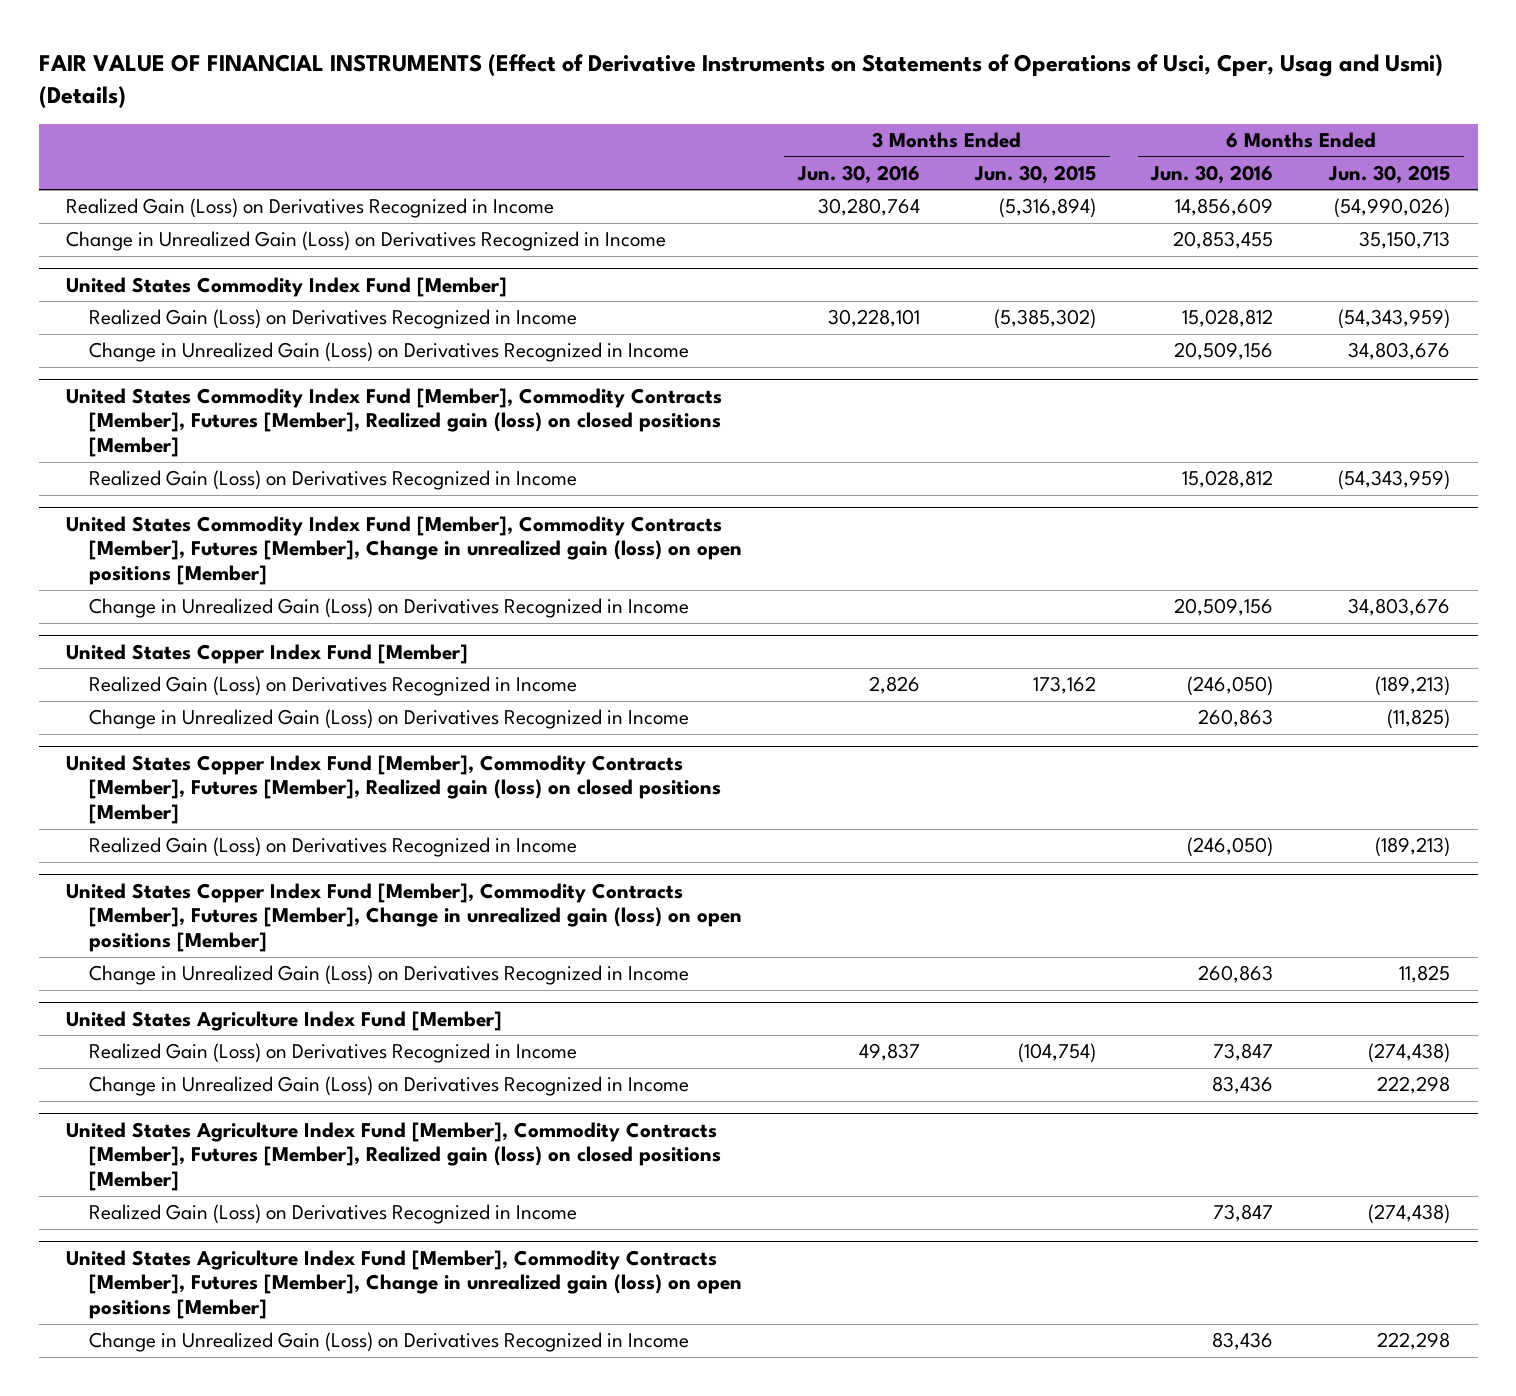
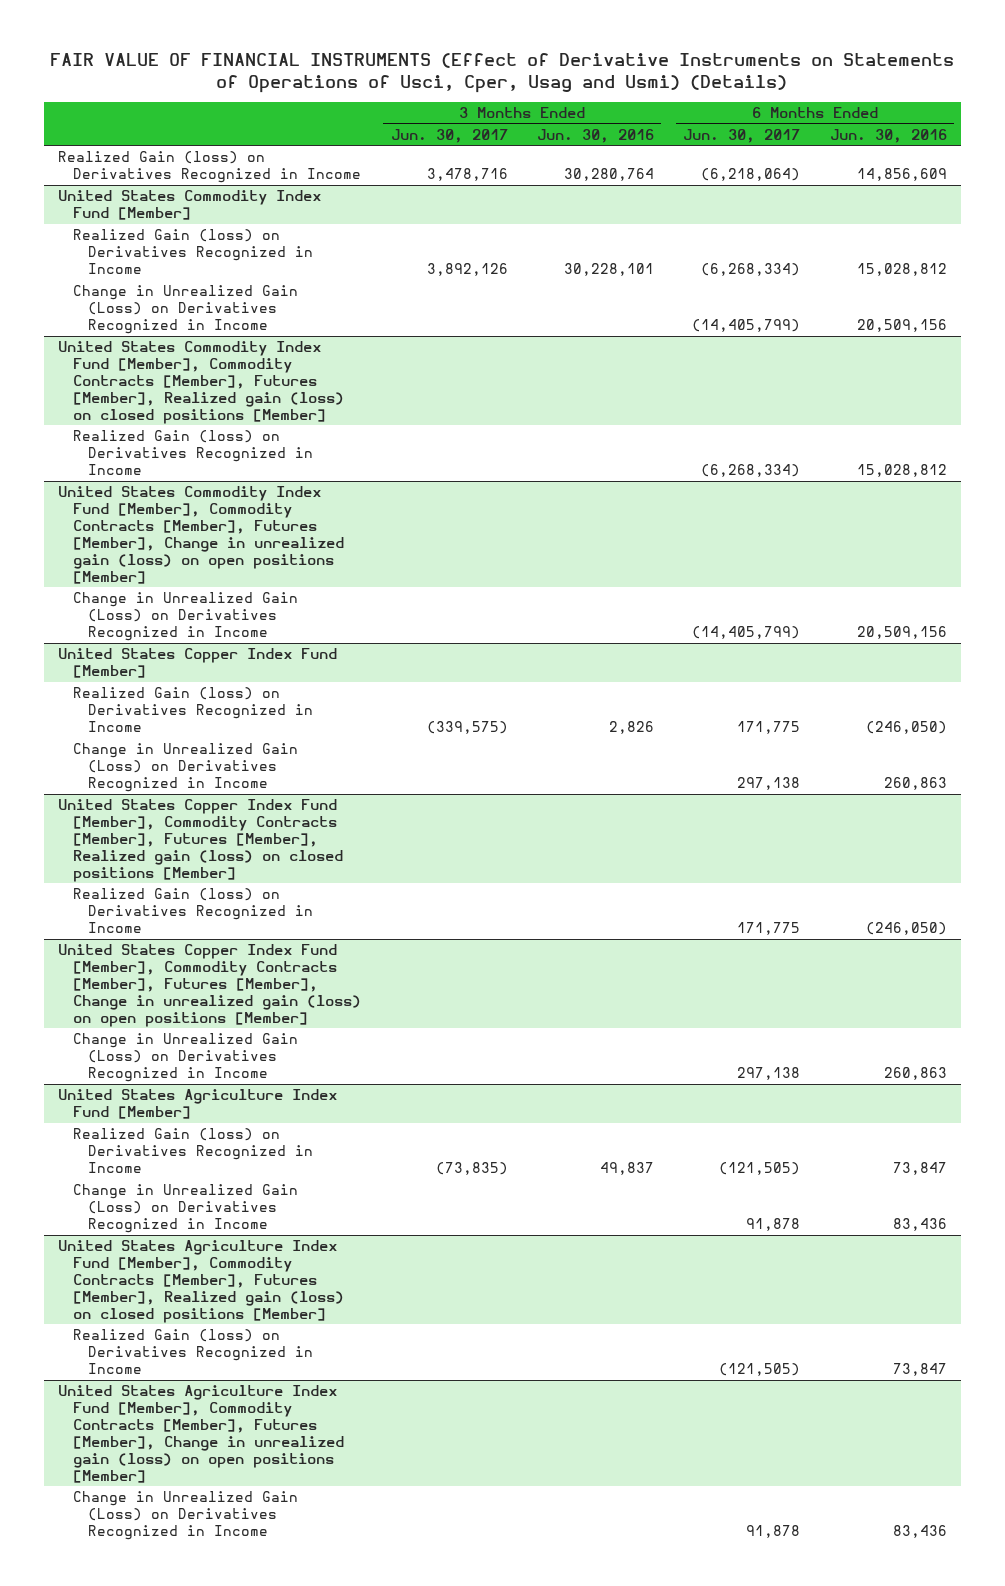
[973,164,1096,184] Jun. 30, 2015 -> none
[1327,164,1450,184] Jun. 30, 2015 -> none
none -> [390,128,508,143] Jun. 30, 2017
none -> [683,128,801,143] Jun. 30, 2017
[66,231,667,252] Change in Unrealized Gain (Loss) on Derivatives Recognized in Income -> none
[66,198,555,219] Realized Gain (Loss) on Derivatives Recognized in Income -> [58,151,362,184] Realized Gain (loss) on Derivatives Recognized in Income
[89,309,578,330] Realized Gain (Loss) on Derivatives Recognized in Income -> [73,229,314,275] Realized Gain (loss) on Derivatives Recognized in Income
[89,470,578,491] Realized Gain (Loss) on Derivatives Recognized in Income -> [73,430,314,476] Realized Gain (loss) on Derivatives Recognized in Income
[89,676,578,697] Realized Gain (Loss) on Derivatives Recognized in Income -> [73,687,314,733] Realized Gain (loss) on Derivatives Recognized in Income
[89,837,578,858] Realized Gain (Loss) on Derivatives Recognized in Income -> [73,888,314,934] Realized Gain (loss) on Derivatives Recognized in Income
[89,1043,578,1064] Realized Gain (Loss) on Derivatives Recognized in Income -> [73,1128,314,1174] Realized Gain (loss) on Derivatives Recognized in Income
[89,1204,578,1225] Realized Gain (Loss) on Derivatives Recognized in Income -> [73,1329,314,1375] Realized Gain (loss) on Derivatives Recognized in Income

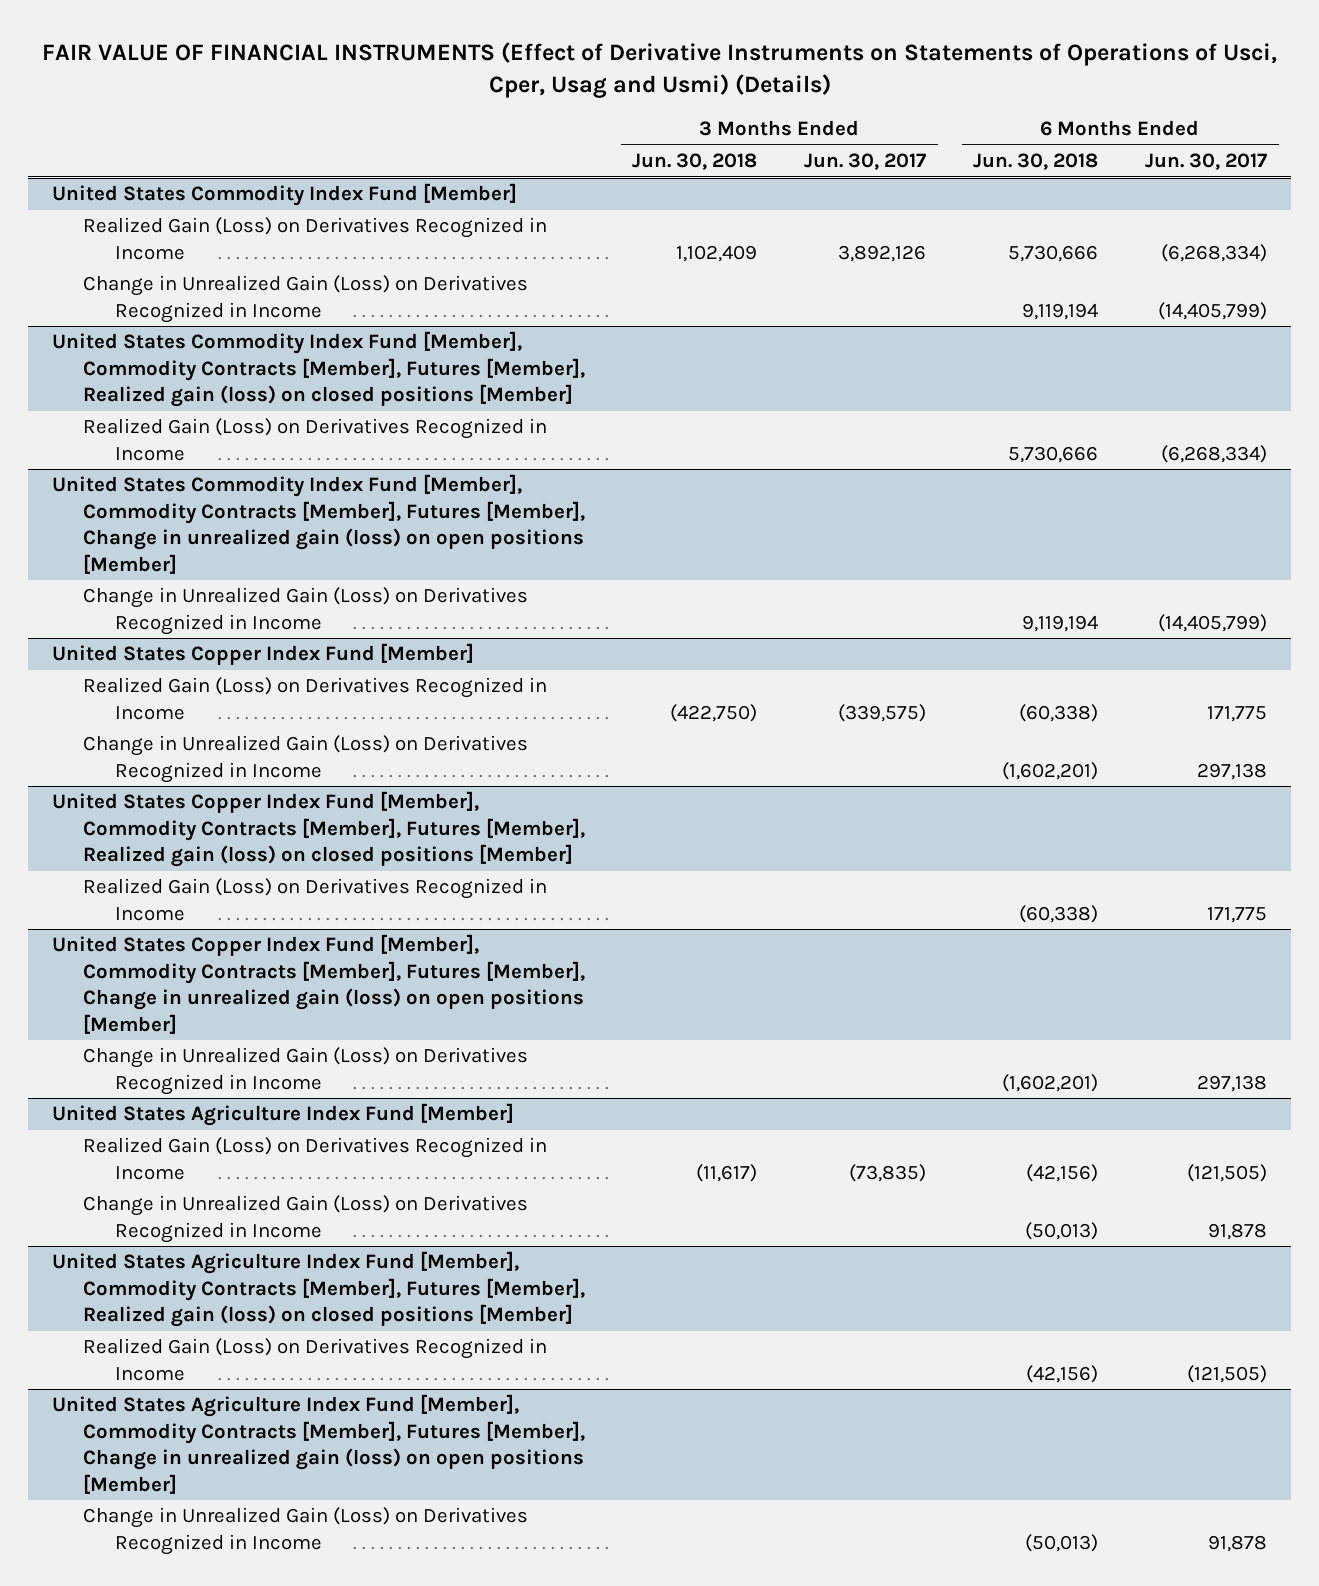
[537,128,655,143] Jun. 30, 2016 -> none
[829,128,947,143] Jun. 30, 2016 -> none
none -> [632,153,758,171] Jun. 30, 2018
none -> [973,153,1099,171] Jun. 30, 2018
[58,151,362,184] Realized Gain (loss) on Derivatives Recognized in Income -> none
[73,229,314,275] Realized Gain (loss) on Derivatives Recognized in Income -> [83,217,548,260] Realized Gain (Loss) on Derivatives Recognized in Income
[73,430,314,476] Realized Gain (loss) on Derivatives Recognized in Income -> [83,418,548,461] Realized Gain (Loss) on Derivatives Recognized in Income
[73,687,314,733] Realized Gain (loss) on Derivatives Recognized in Income -> [83,677,548,720] Realized Gain (Loss) on Derivatives Recognized in Income
[73,888,314,934] Realized Gain (loss) on Derivatives Recognized in Income -> [83,878,548,921] Realized Gain (Loss) on Derivatives Recognized in Income
[73,1128,314,1174] Realized Gain (loss) on Derivatives Recognized in Income -> [83,1137,548,1180] Realized Gain (Loss) on Derivatives Recognized in Income
[73,1329,314,1375] Realized Gain (loss) on Derivatives Recognized in Income -> [83,1338,548,1381] Realized Gain (Loss) on Derivatives Recognized in Income

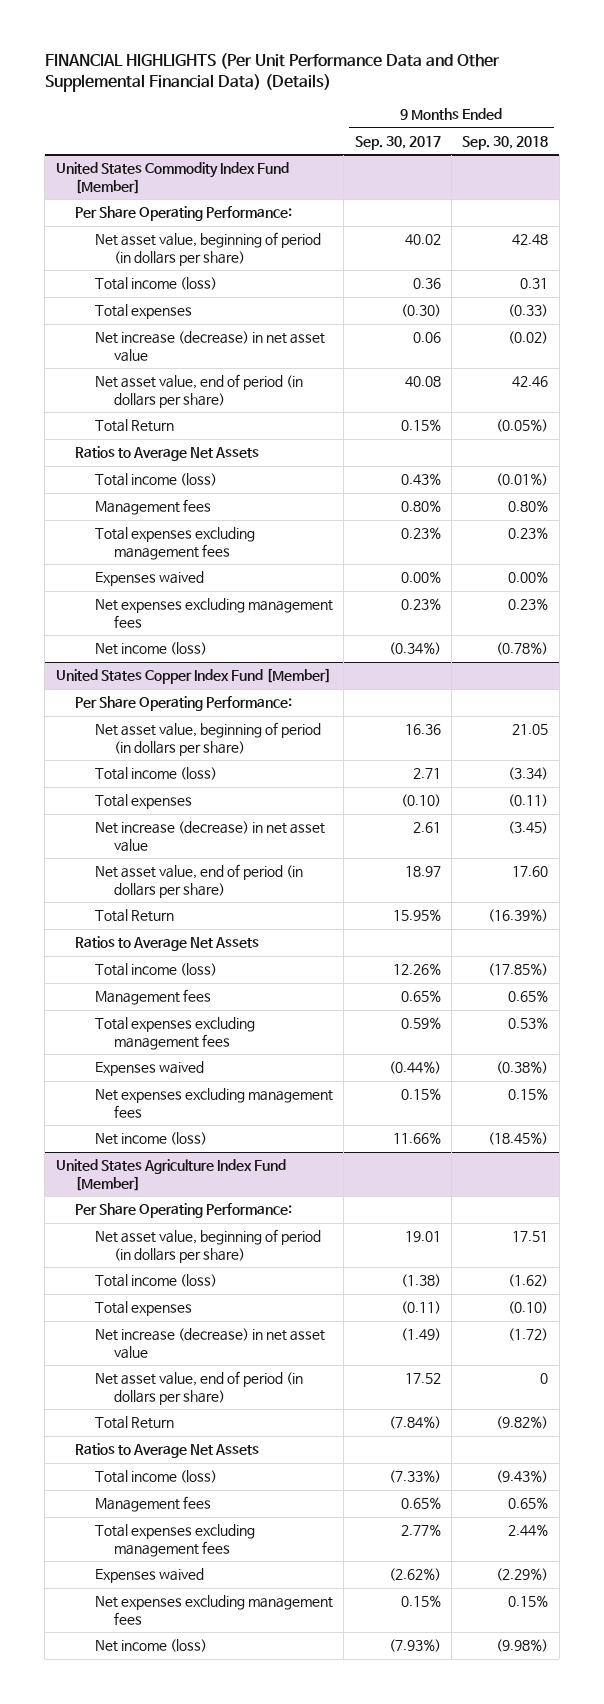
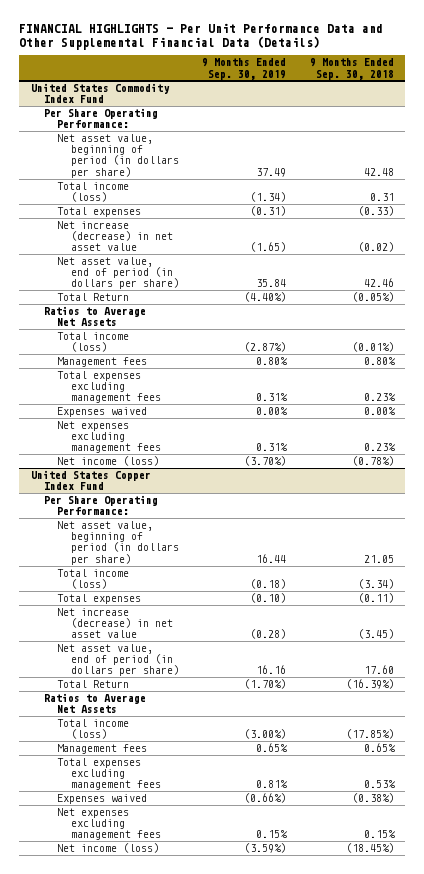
[44,53,500,93] FINANCIAL HIGHLIGHTS (Per Unit Performance Data and Other Supplemental Financial Data) (Details) -> [18,22,383,50] FINANCIAL HIGHLIGHTS - Per Unit Performance Data and Other Supplemental Financial Data (Details)
[354,135,441,150] Sep. 30, 2017 -> none
none -> [202,58,287,80] 9 Months Ended Sep. 30, 2019
[55,162,289,194] United States Commodity Index Fund [Member] -> [30,82,170,104] United States Commodity Index Fund
[55,668,331,685] United States Copper Index Fund [Member] -> [30,469,151,491] United States Copper Index Fund
[55,1159,286,1191] United States Agriculture Index Fund [Member] -> none
[75,1203,293,1219] Per Share Operating Performance: -> none
[94,1229,321,1263] Net asset value, beginning of period (in dollars per share) -> none
[94,1274,217,1288] Total income (loss) -> none
[94,1301,192,1317] Total expenses -> none
[94,1328,325,1359] Net increase (decrease) in net asset value -> none
[94,1371,303,1405] Net asset value, end of period (in dollars per share) -> none
[94,1416,174,1430] Total Return -> none
[75,1443,260,1459] Ratios to Average Net Assets -> none
[94,1470,217,1484] Total income (loss) -> none
[94,1496,211,1513] Management fees -> none
[94,1524,255,1557] Total expenses excluding management fees -> none
[94,1568,204,1584] Expenses waived -> none
[94,1595,333,1625] Net expenses excluding management fees -> none
[94,1639,207,1653] Net income (loss) -> none

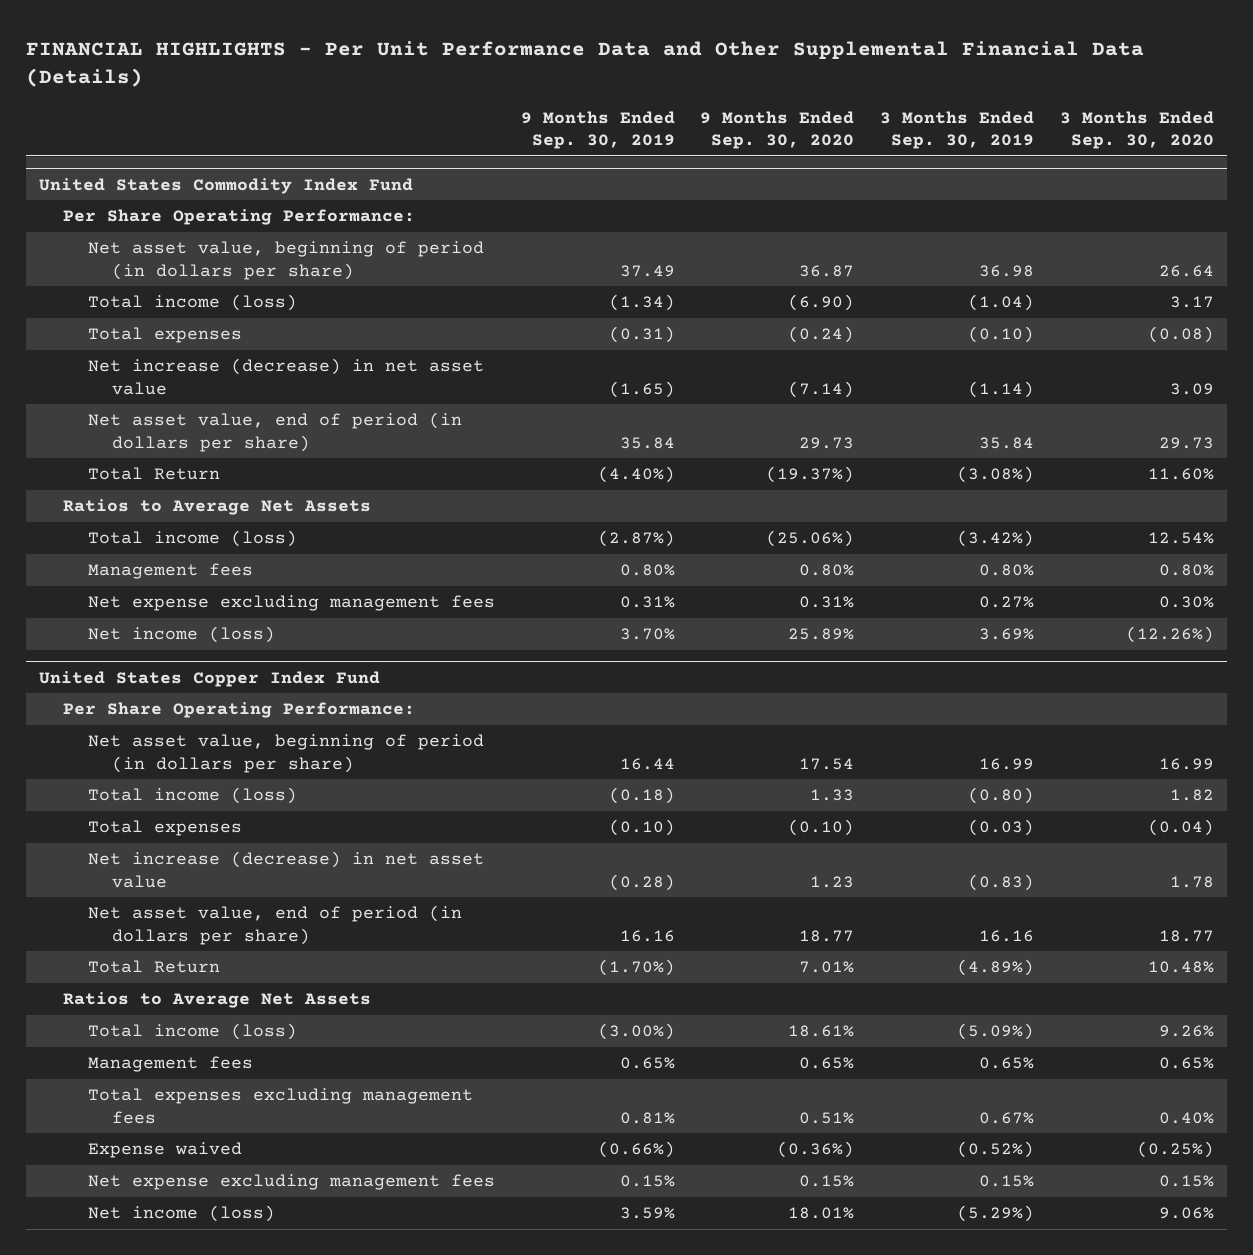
[309,58,394,80] 9 Months Ended Sep. 30, 2018 -> none
none -> [700,110,855,149] 9 Months Ended Sep. 30, 2020
none -> [880,110,1035,149] 3 Months Ended Sep. 30, 2019
none -> [1060,110,1215,149] 3 Months Ended Sep. 30, 2020
[57,370,161,404] Total expenses excluding management fees -> none
[57,406,148,417] Expenses waived -> none
[57,420,161,454] Net expenses excluding management fees -> [87,595,495,612] Net expense excluding management fees
[244,455,287,466] (3.70%) -> [619,628,675,641] 3.70%
[57,793,148,804] Expenses waived -> [87,1142,242,1159] Expense waived
[57,807,161,841] Net expenses excluding management fees -> [87,1174,495,1191] Net expense excluding management fees
[244,842,287,853] (3.59%) -> [619,1207,675,1220] 3.59%

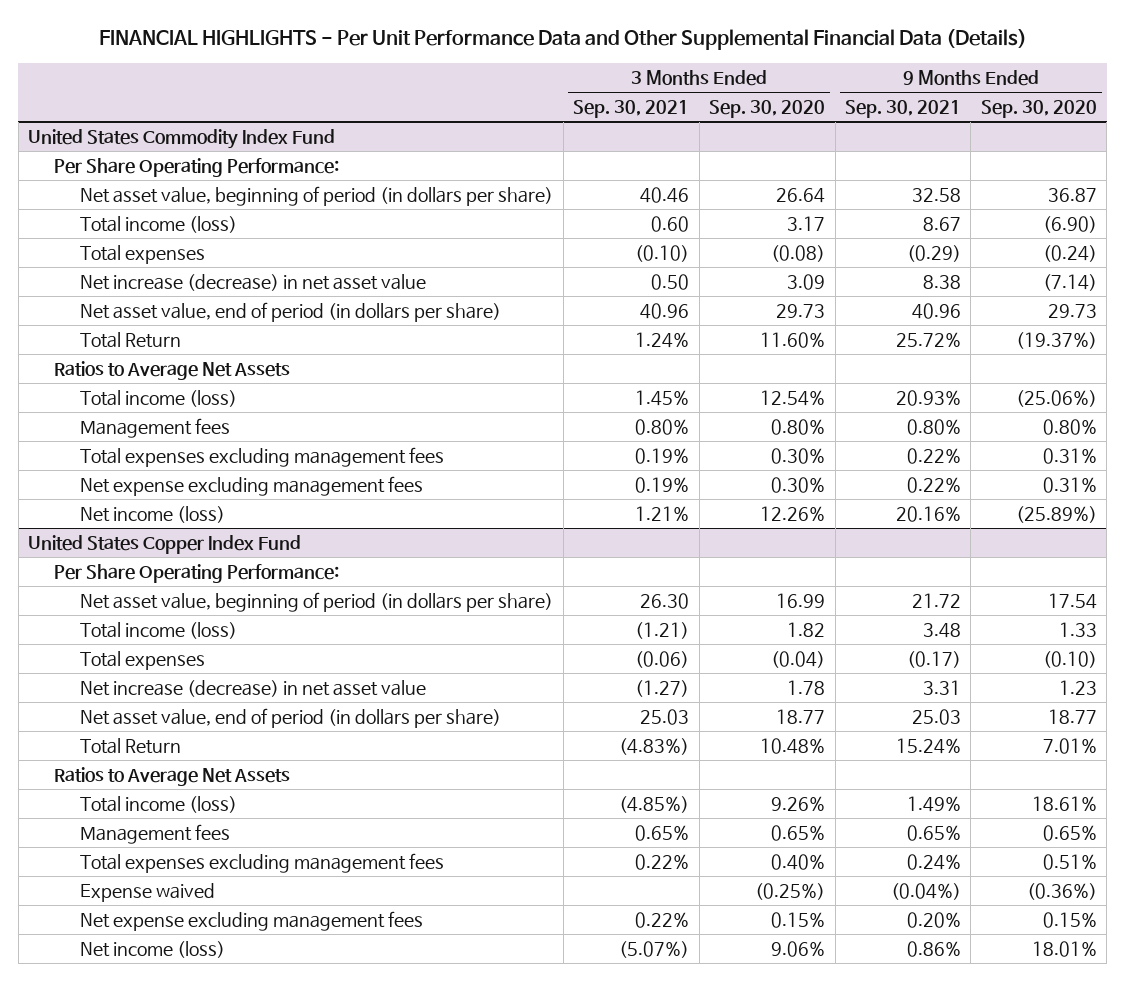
[520,110,675,149] 9 Months Ended Sep. 30, 2019 -> none
[880,110,1035,149] 3 Months Ended Sep. 30, 2019 -> none
none -> [573,99,690,118] Sep. 30, 2021
none -> [844,99,961,118] Sep. 30, 2021
none -> [80,446,445,467] Total expenses excluding management fees
[788,628,855,641] 25.89% -> [1015,505,1097,523] (25.89%)
[1126,626,1215,644] (12.26%) -> [760,505,826,521] 12.26%

